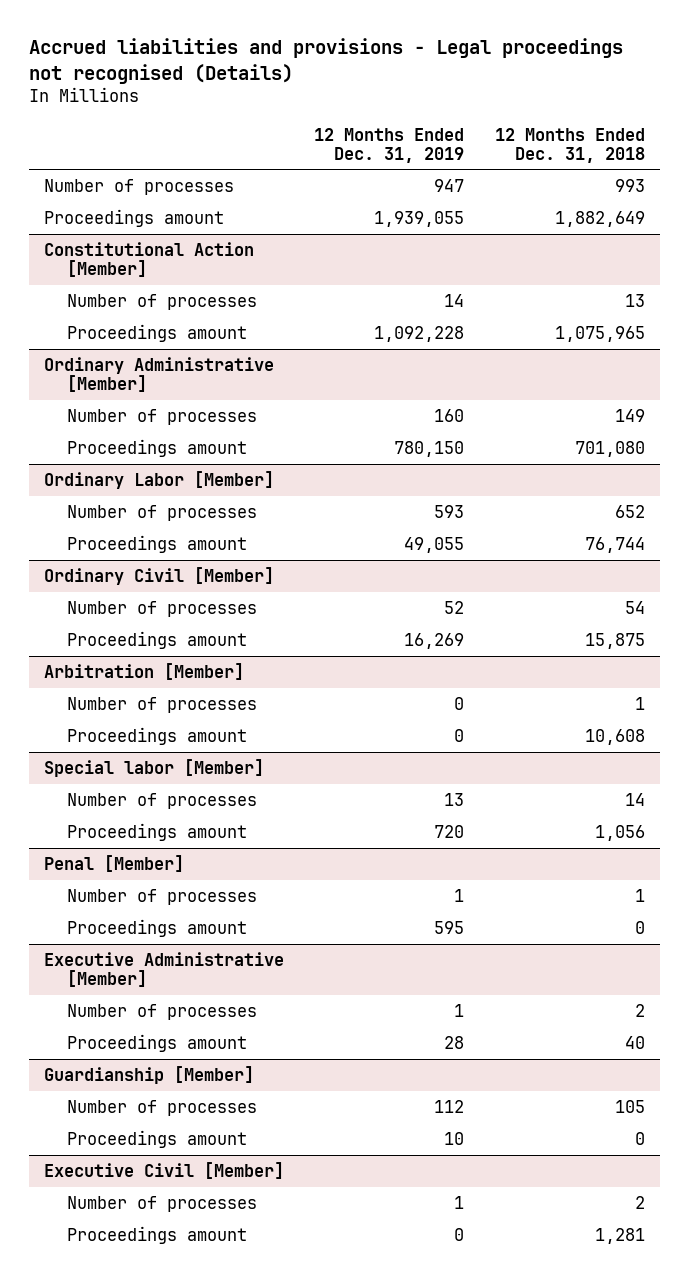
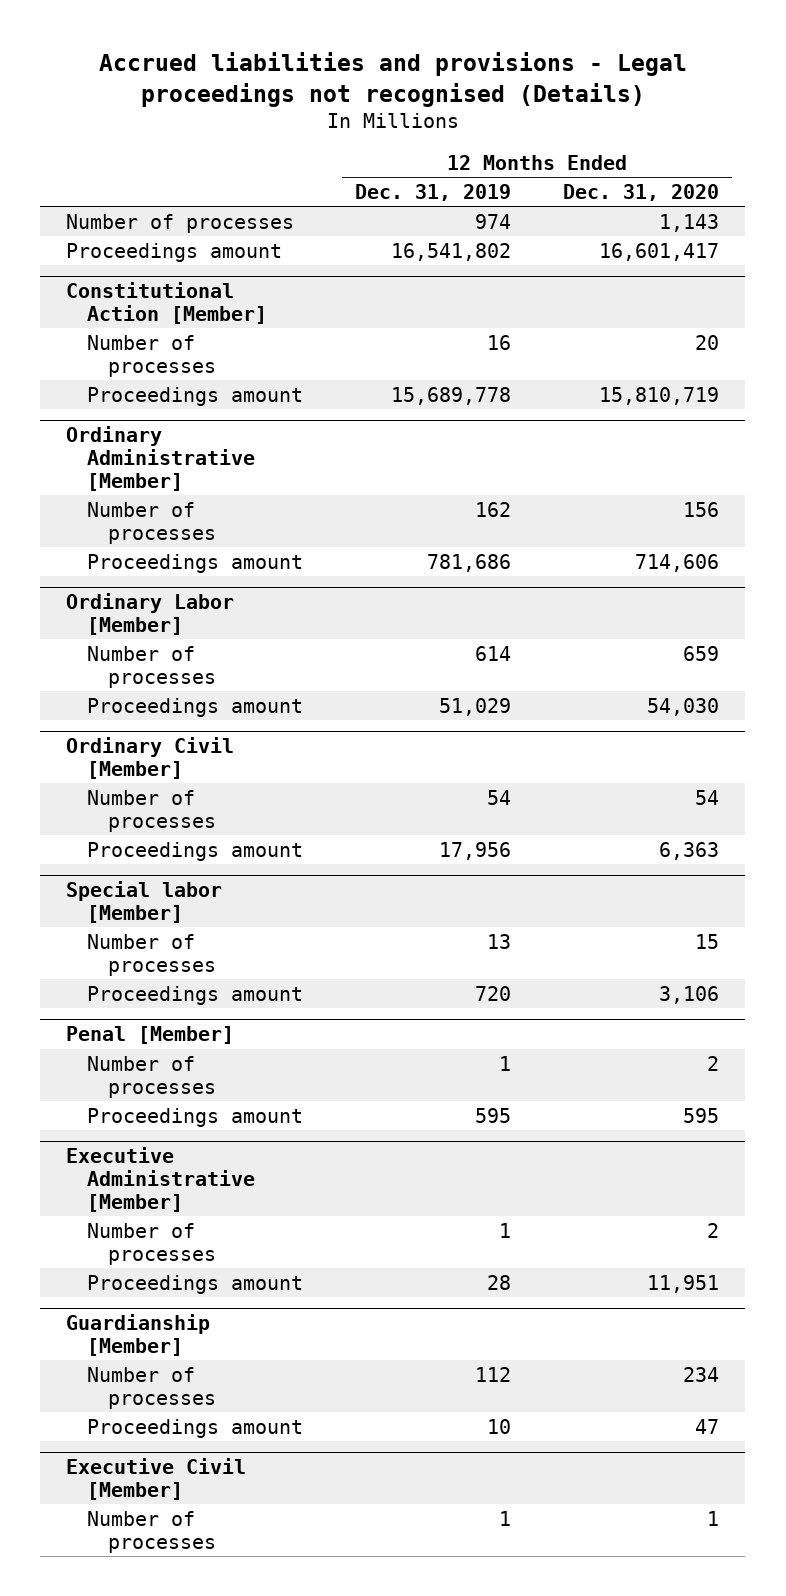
[494,127,645,163] 12 Months Ended Dec. 31, 2018 -> none
none -> [563,183,720,201] Dec. 31, 2020
[434,178,465,192] 947 -> [475,213,512,229] 974
[374,210,465,227] 1,939,055 -> [391,242,512,261] 16,541,802
[444,293,465,307] 14 -> [487,334,512,350] 16
[374,325,465,342] 1,092,228 -> [391,386,512,405] 15,689,778
[434,408,465,422] 160 -> [475,501,512,517] 162
[394,440,465,457] 780,150 -> [427,553,512,572] 781,686
[434,504,465,518] 593 -> [475,645,512,661] 614
[404,536,465,553] 49,055 -> [439,697,512,716] 51,029
[44,662,245,680] Arbitration [Member] -> none
[67,696,258,713] Number of processes -> none
[67,726,248,745] Proceedings amount -> none
[444,600,465,614] 52 -> [487,789,512,805] 54
[404,632,465,649] 16,269 -> [439,841,512,860] 17,956
[67,1225,248,1244] Proceedings amount -> none

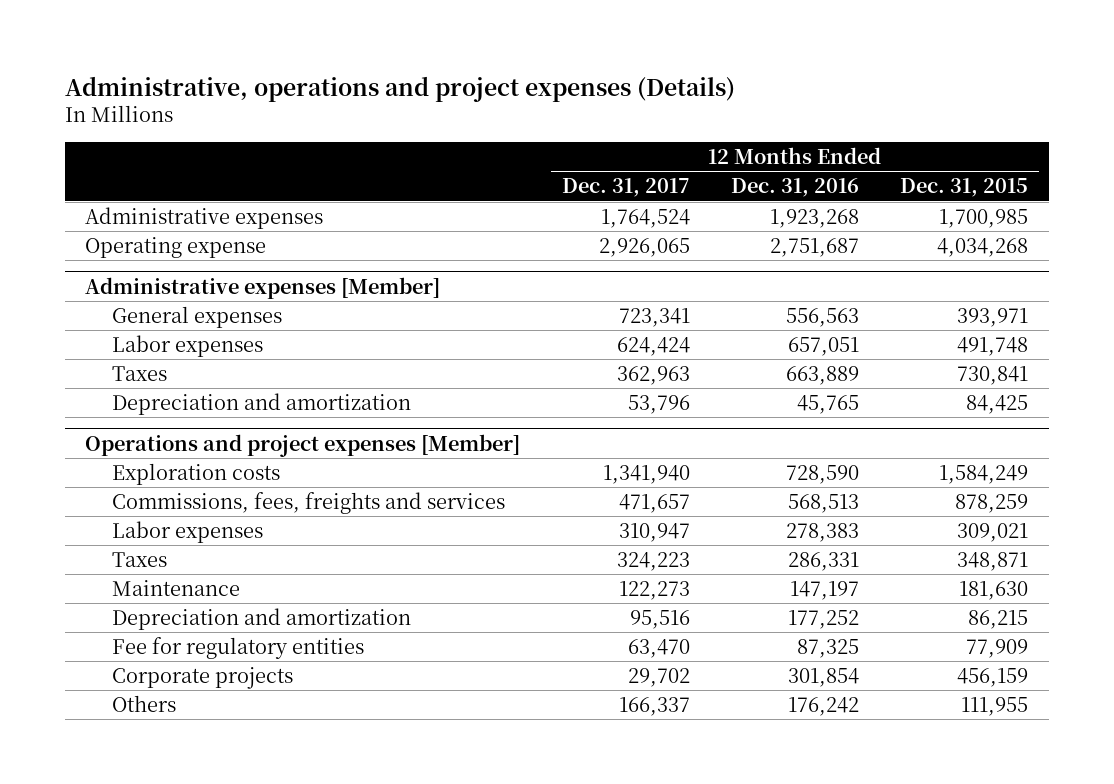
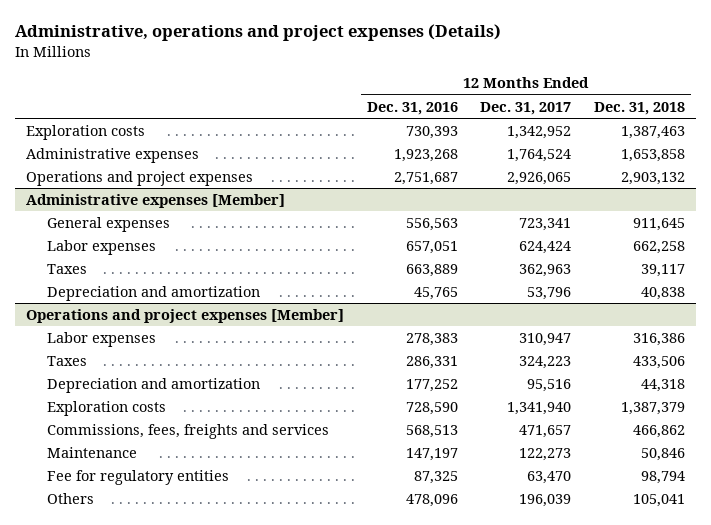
[900,178,1029,198] Dec. 31, 2015 -> none
none -> [594,101,686,115] Dec. 31, 2018
none -> [26,124,146,140] Exploration costs
[85,236,267,258] Operating expense -> [26,170,254,186] Operations and project expenses
[112,462,281,485] Exploration costs -> [46,400,166,416] Exploration costs
[112,491,506,514] Commissions, fees, freights and services -> [46,423,329,439] Commissions, fees, freights and services
[112,579,241,596] Maintenance -> [46,446,137,458] Maintenance
[112,666,294,689] Corporate projects -> none
[618,696,690,716] 166,337 -> [519,493,572,507] 196,039
[788,696,860,716] 176,242 -> [405,493,458,507] 478,096

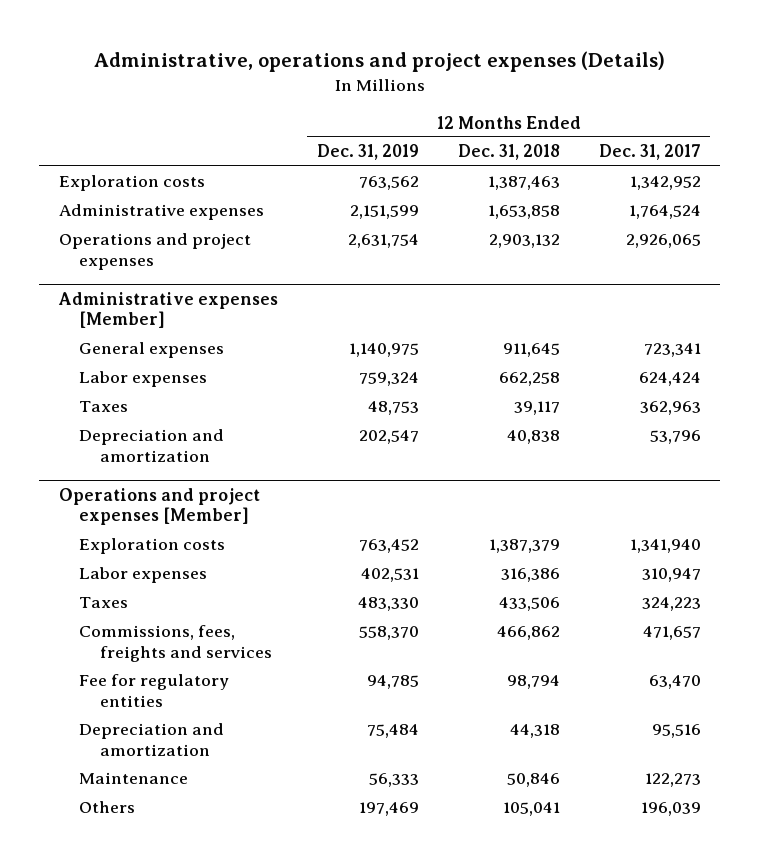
[366,101,458,115] Dec. 31, 2016 -> none
none -> [316,144,419,161] Dec. 31, 2019
[46,400,166,416] Exploration costs -> [79,538,226,555] Exploration costs
[46,377,260,393] Depreciation and amortization -> [79,723,225,757] Depreciation and amortization
[46,446,137,458] Maintenance -> [79,772,189,785] Maintenance

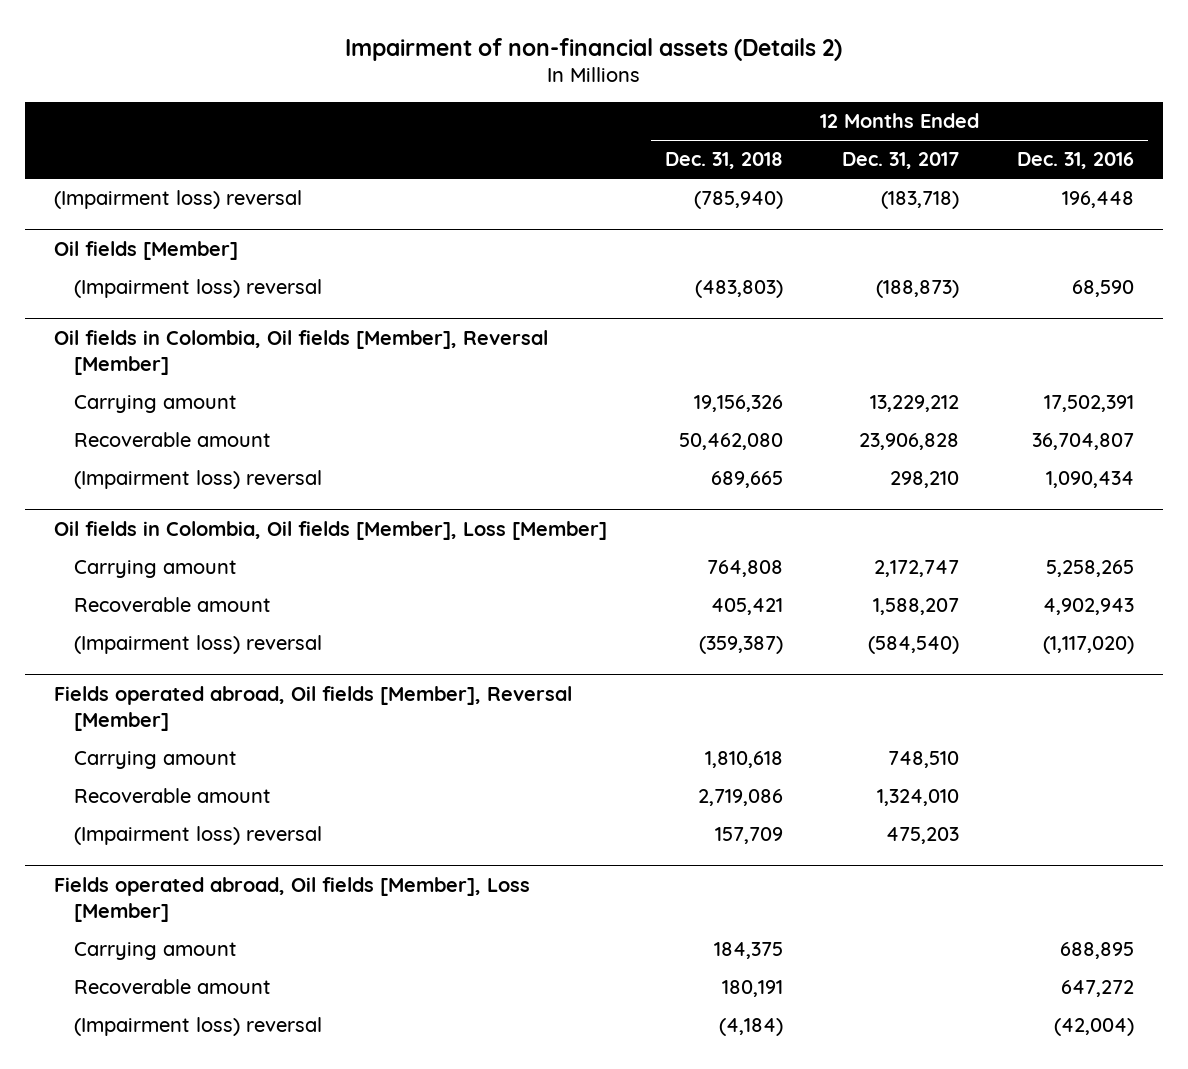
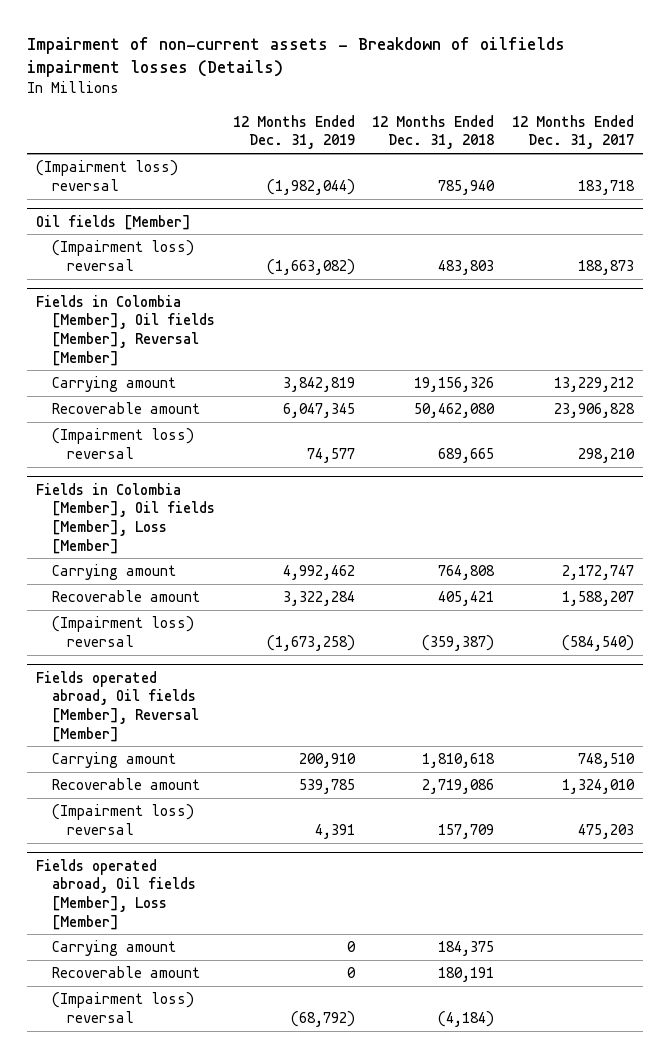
[344,37,842,61] Impairment of non-financial assets (Details 2) -> [27,37,566,78] Impairment of non-current assets - Breakdown of oilfields impairment losses (Details)
[1016,152,1134,170] Dec. 31, 2016 -> none
none -> [232,114,355,150] 12 Months Ended Dec. 31, 2019
[694,191,784,210] (785,940) -> [438,179,496,195] 785,940
[880,191,959,210] (183,718) -> [578,179,636,195] 183,718
[695,280,784,299] (483,803) -> [438,259,495,275] 483,803
[875,280,959,299] (188,873) -> [578,259,635,275] 188,873
[54,329,549,375] Oil fields in Colombia, Oil fields [Member], Reversal [Member] -> [36,294,215,366] Fields in Colombia [Member], Oil fields [Member], Reversal [Member]
[54,520,608,540] Oil fields in Colombia, Oil fields [Member], Loss [Member] -> [36,482,215,554] Fields in Colombia [Member], Oil fields [Member], Loss [Member]

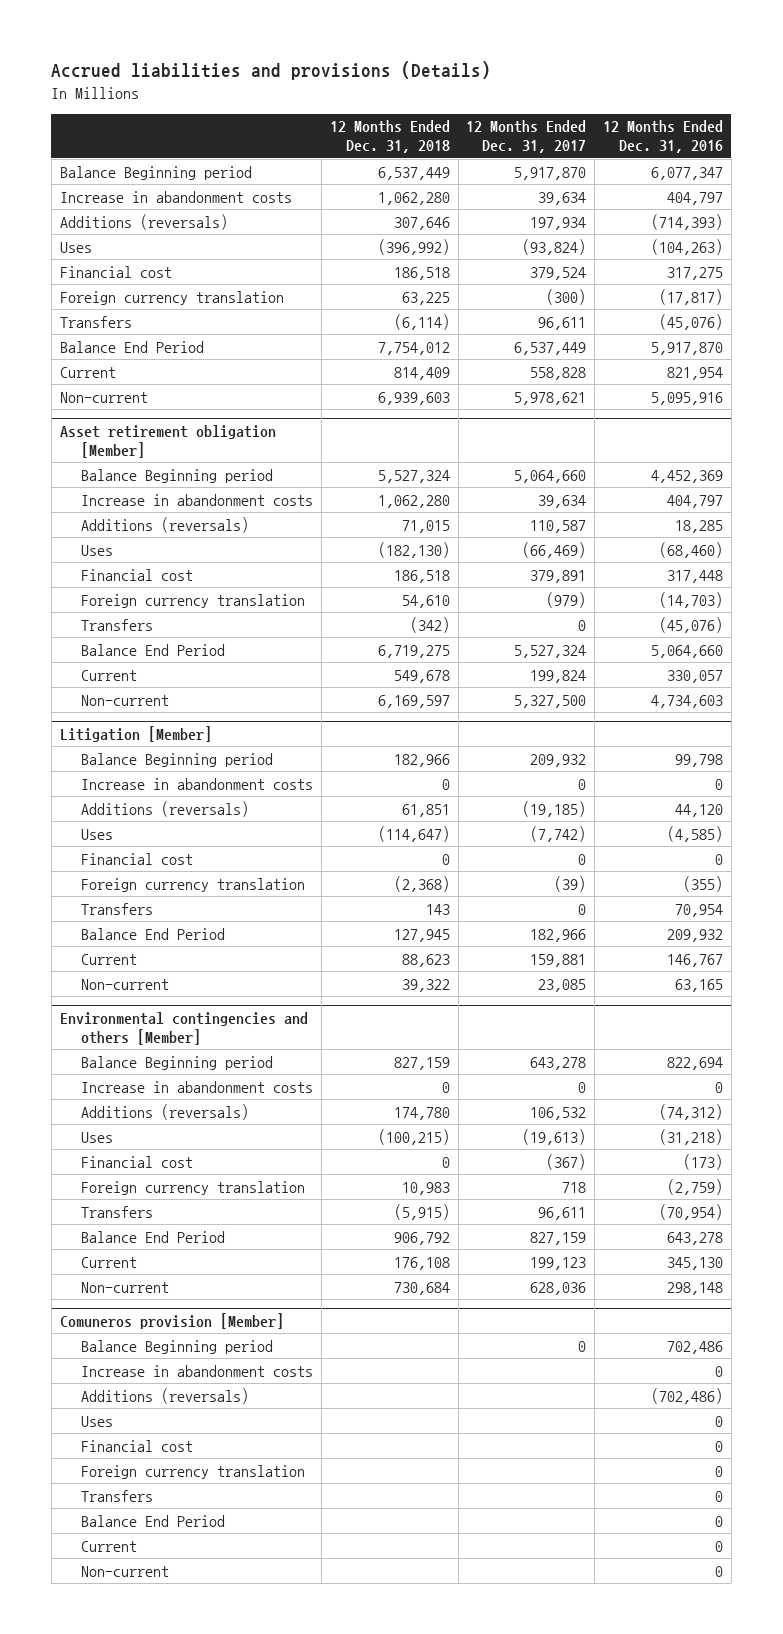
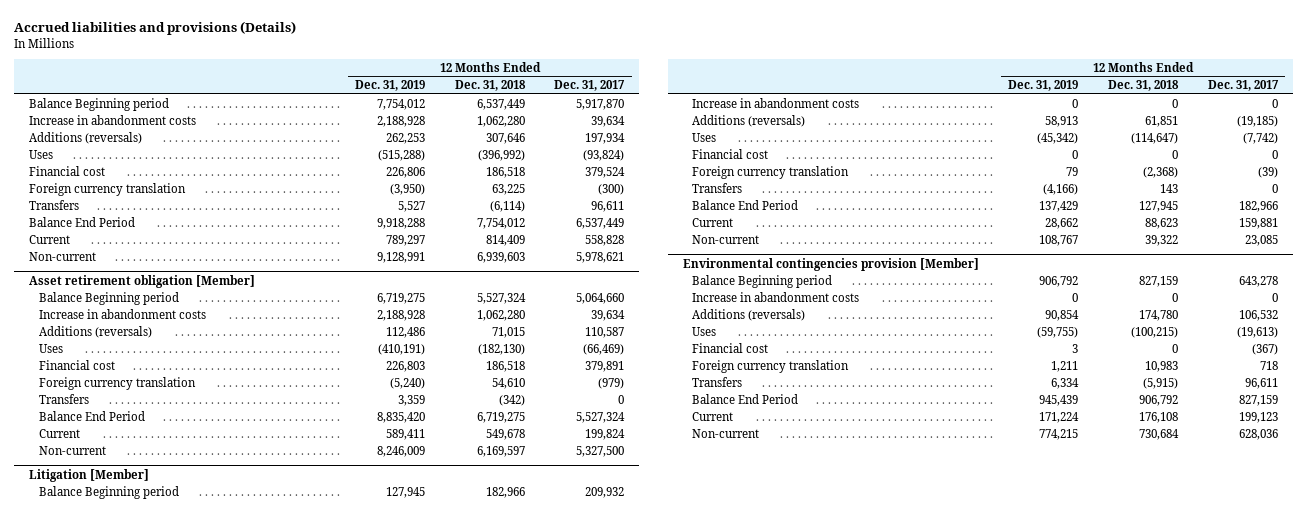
[603,120,724,154] 12 Months Ended Dec. 31, 2016 -> none
none -> [354,80,425,92] Dec. 31, 2019
[59,1012,308,1046] Environmental contingencies and others [Member] -> [682,257,979,271] Environmental contingencies provision [Member]
[59,1313,284,1330] Comuneros provision [Member] -> none
[81,1339,274,1354] Balance Beginning period -> none
[81,1364,314,1377] Increase in abandonment costs -> none
[81,1387,250,1404] Additions (reversals) -> none
[81,1415,114,1427] Uses -> none
[81,1439,194,1452] Financial cost -> none
[81,1464,306,1479] Foreign currency translation -> none
[81,1489,154,1502] Transfers -> none
[81,1514,226,1527] Balance End Period -> none
[81,1540,138,1552] Current -> none
[81,1565,170,1577] Non-current -> none

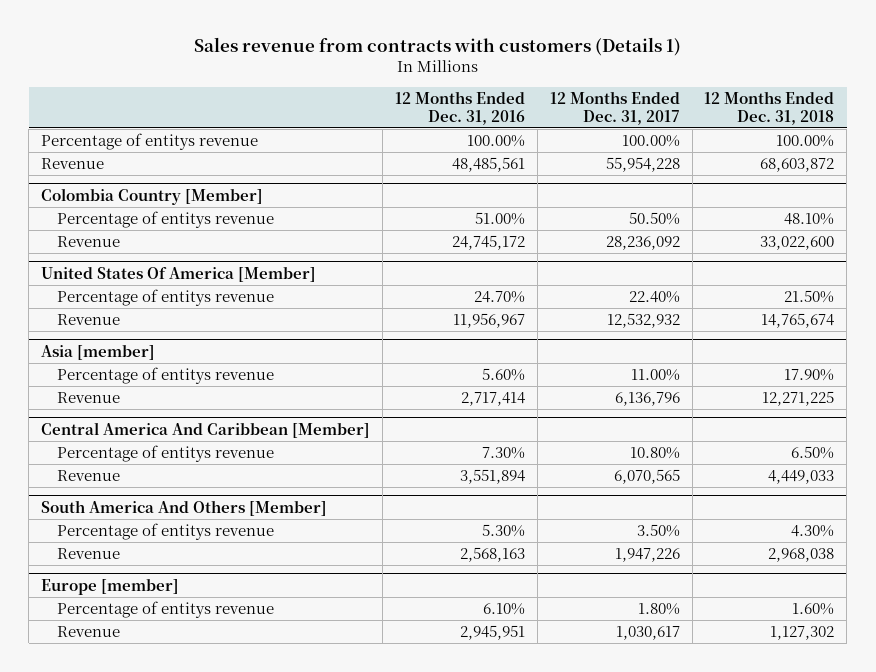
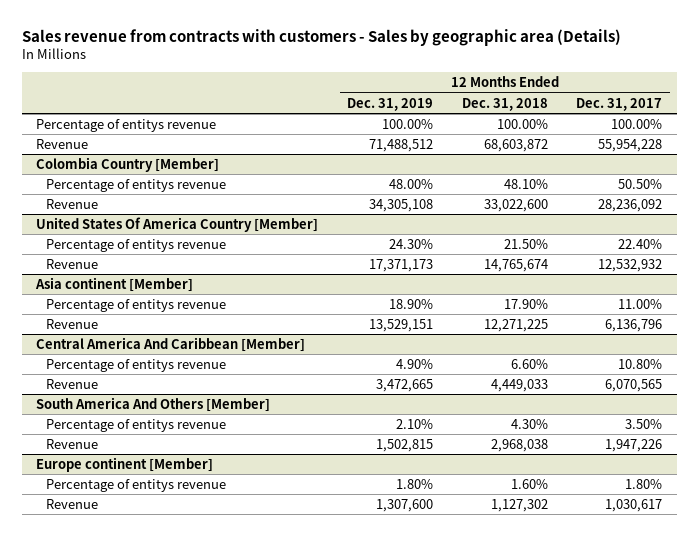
[193,36,681,56] Sales revenue from contracts with customers (Details 1) -> [21,28,621,46] Sales revenue from contracts with customers - Sales by geographic area (Details)
[394,90,525,125] 12 Months Ended Dec. 31, 2016 -> none
none -> [346,97,433,111] Dec. 31, 2019
[41,266,317,282] United States Of America [Member] -> [36,216,319,232] United States Of America Country [Member]
[41,344,156,360] Asia [member] -> [35,276,194,292] Asia continent [Member]
[791,445,835,459] 6.50% -> [510,358,548,369] 6.60%
[41,578,180,595] Europe [member] -> [36,456,214,472] Europe continent [Member]

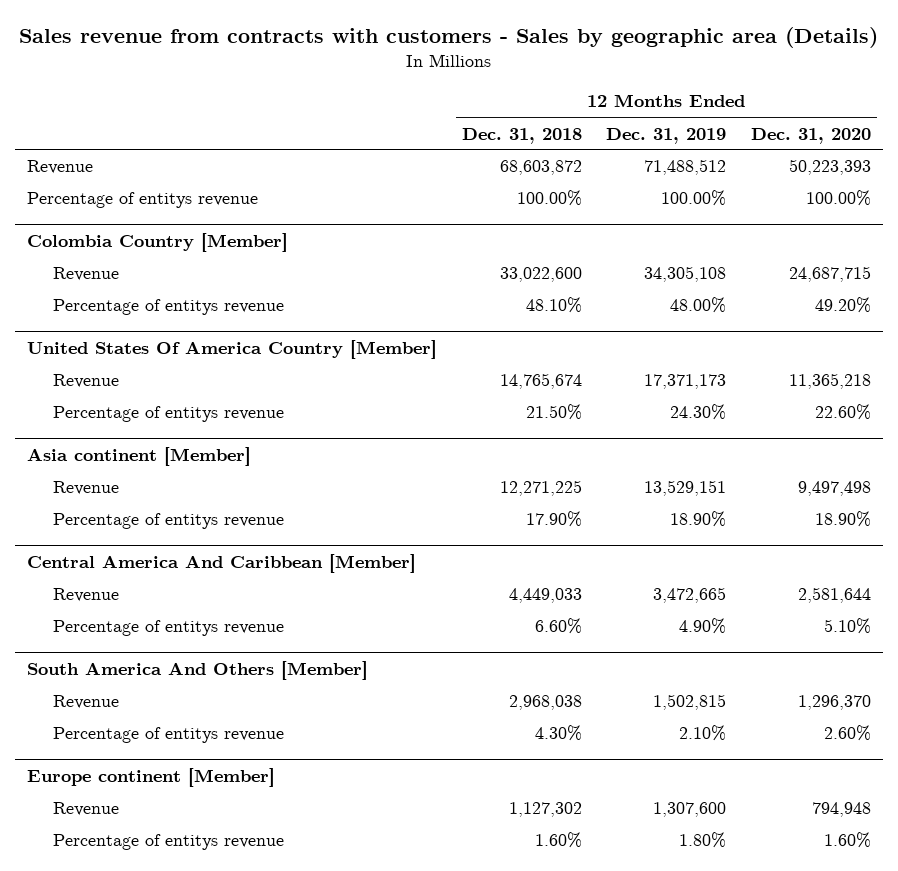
[576,97,663,111] Dec. 31, 2017 -> none
none -> [750,127,871,144] Dec. 31, 2020
[36,118,217,132] Percentage of entitys revenue -> [27,192,259,209] Percentage of entitys revenue
[46,178,227,192] Percentage of entitys revenue -> [53,299,285,316] Percentage of entitys revenue
[46,238,227,252] Percentage of entitys revenue -> [53,406,285,423] Percentage of entitys revenue
[46,298,227,312] Percentage of entitys revenue -> [53,513,285,530] Percentage of entitys revenue
[46,358,227,372] Percentage of entitys revenue -> [53,620,285,637] Percentage of entitys revenue
[46,418,227,432] Percentage of entitys revenue -> [53,727,285,744] Percentage of entitys revenue
[46,478,227,492] Percentage of entitys revenue -> [53,834,285,851] Percentage of entitys revenue

